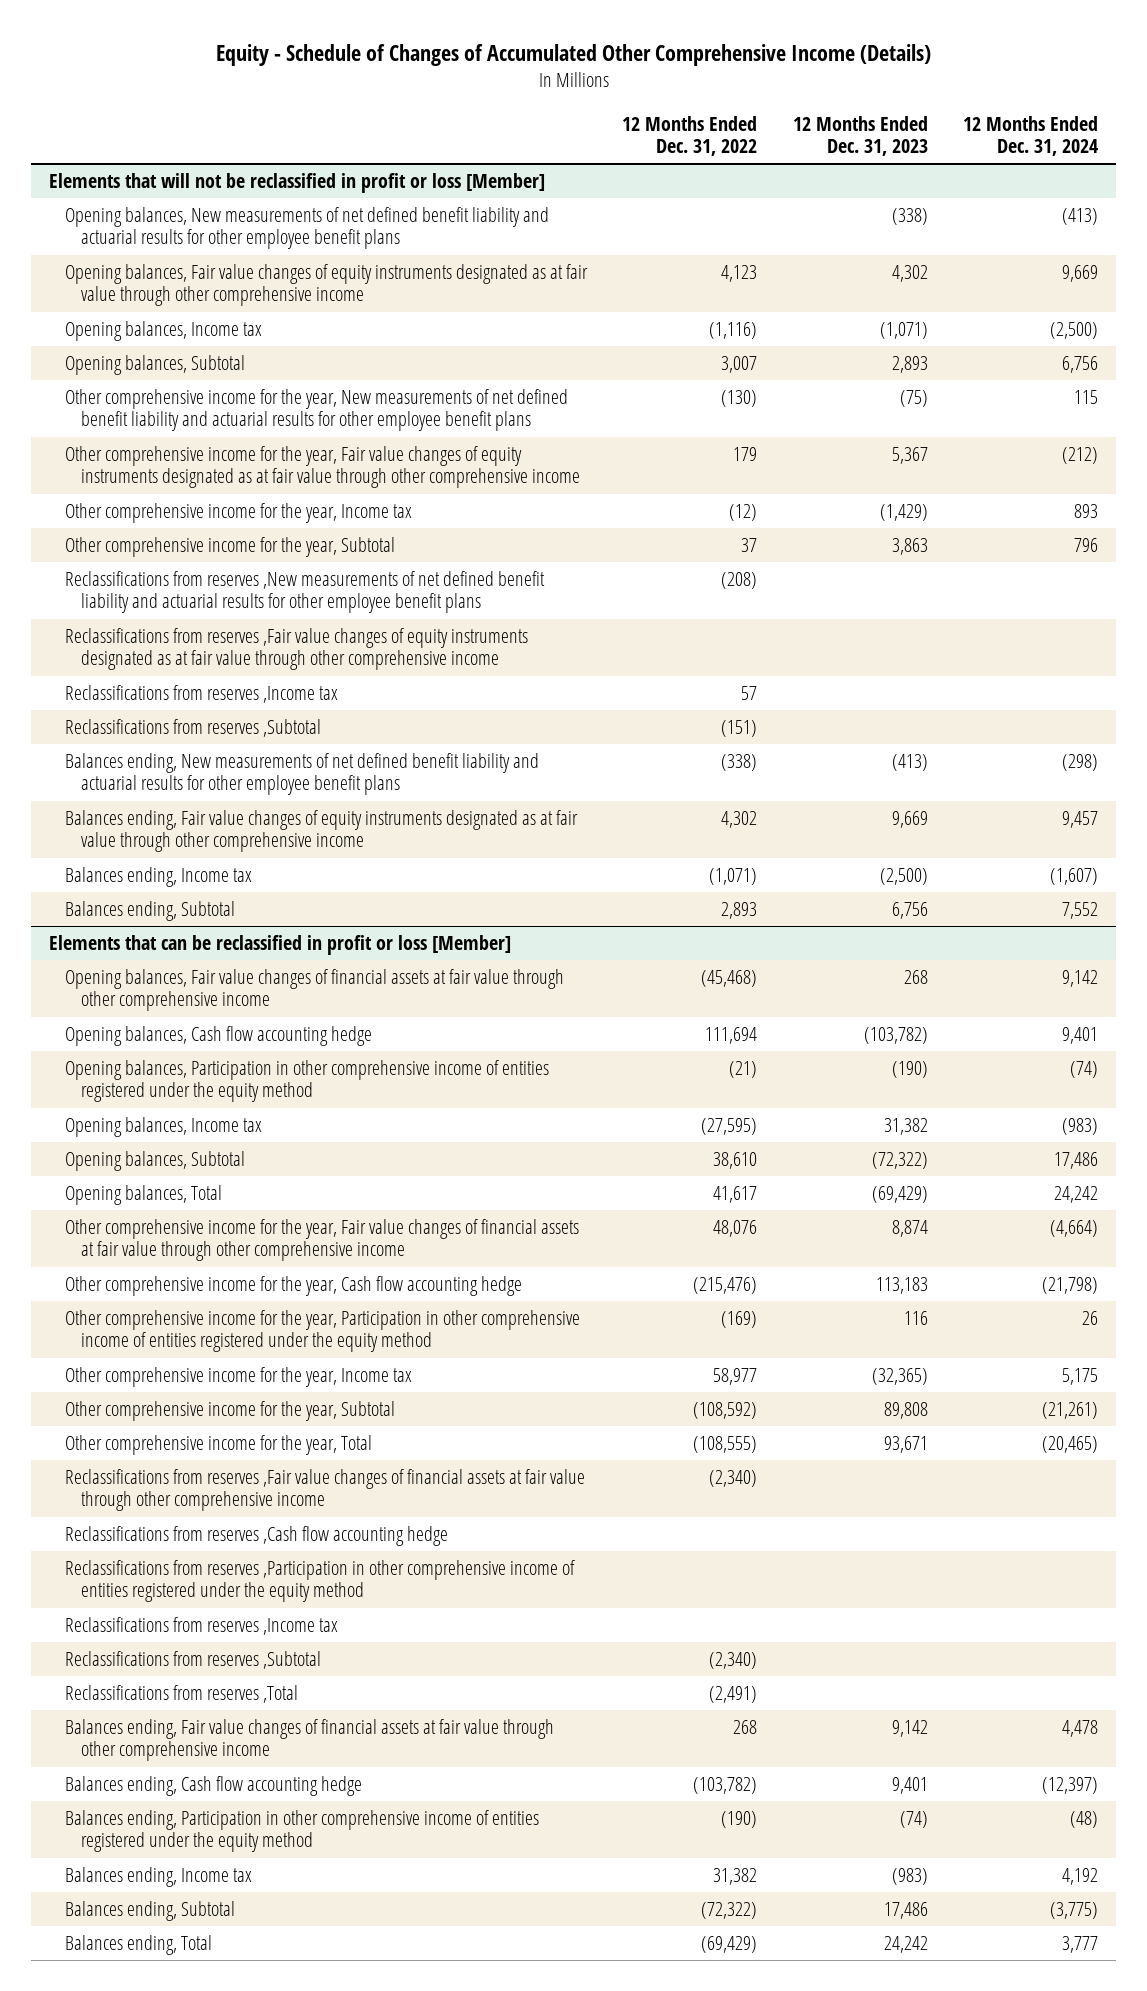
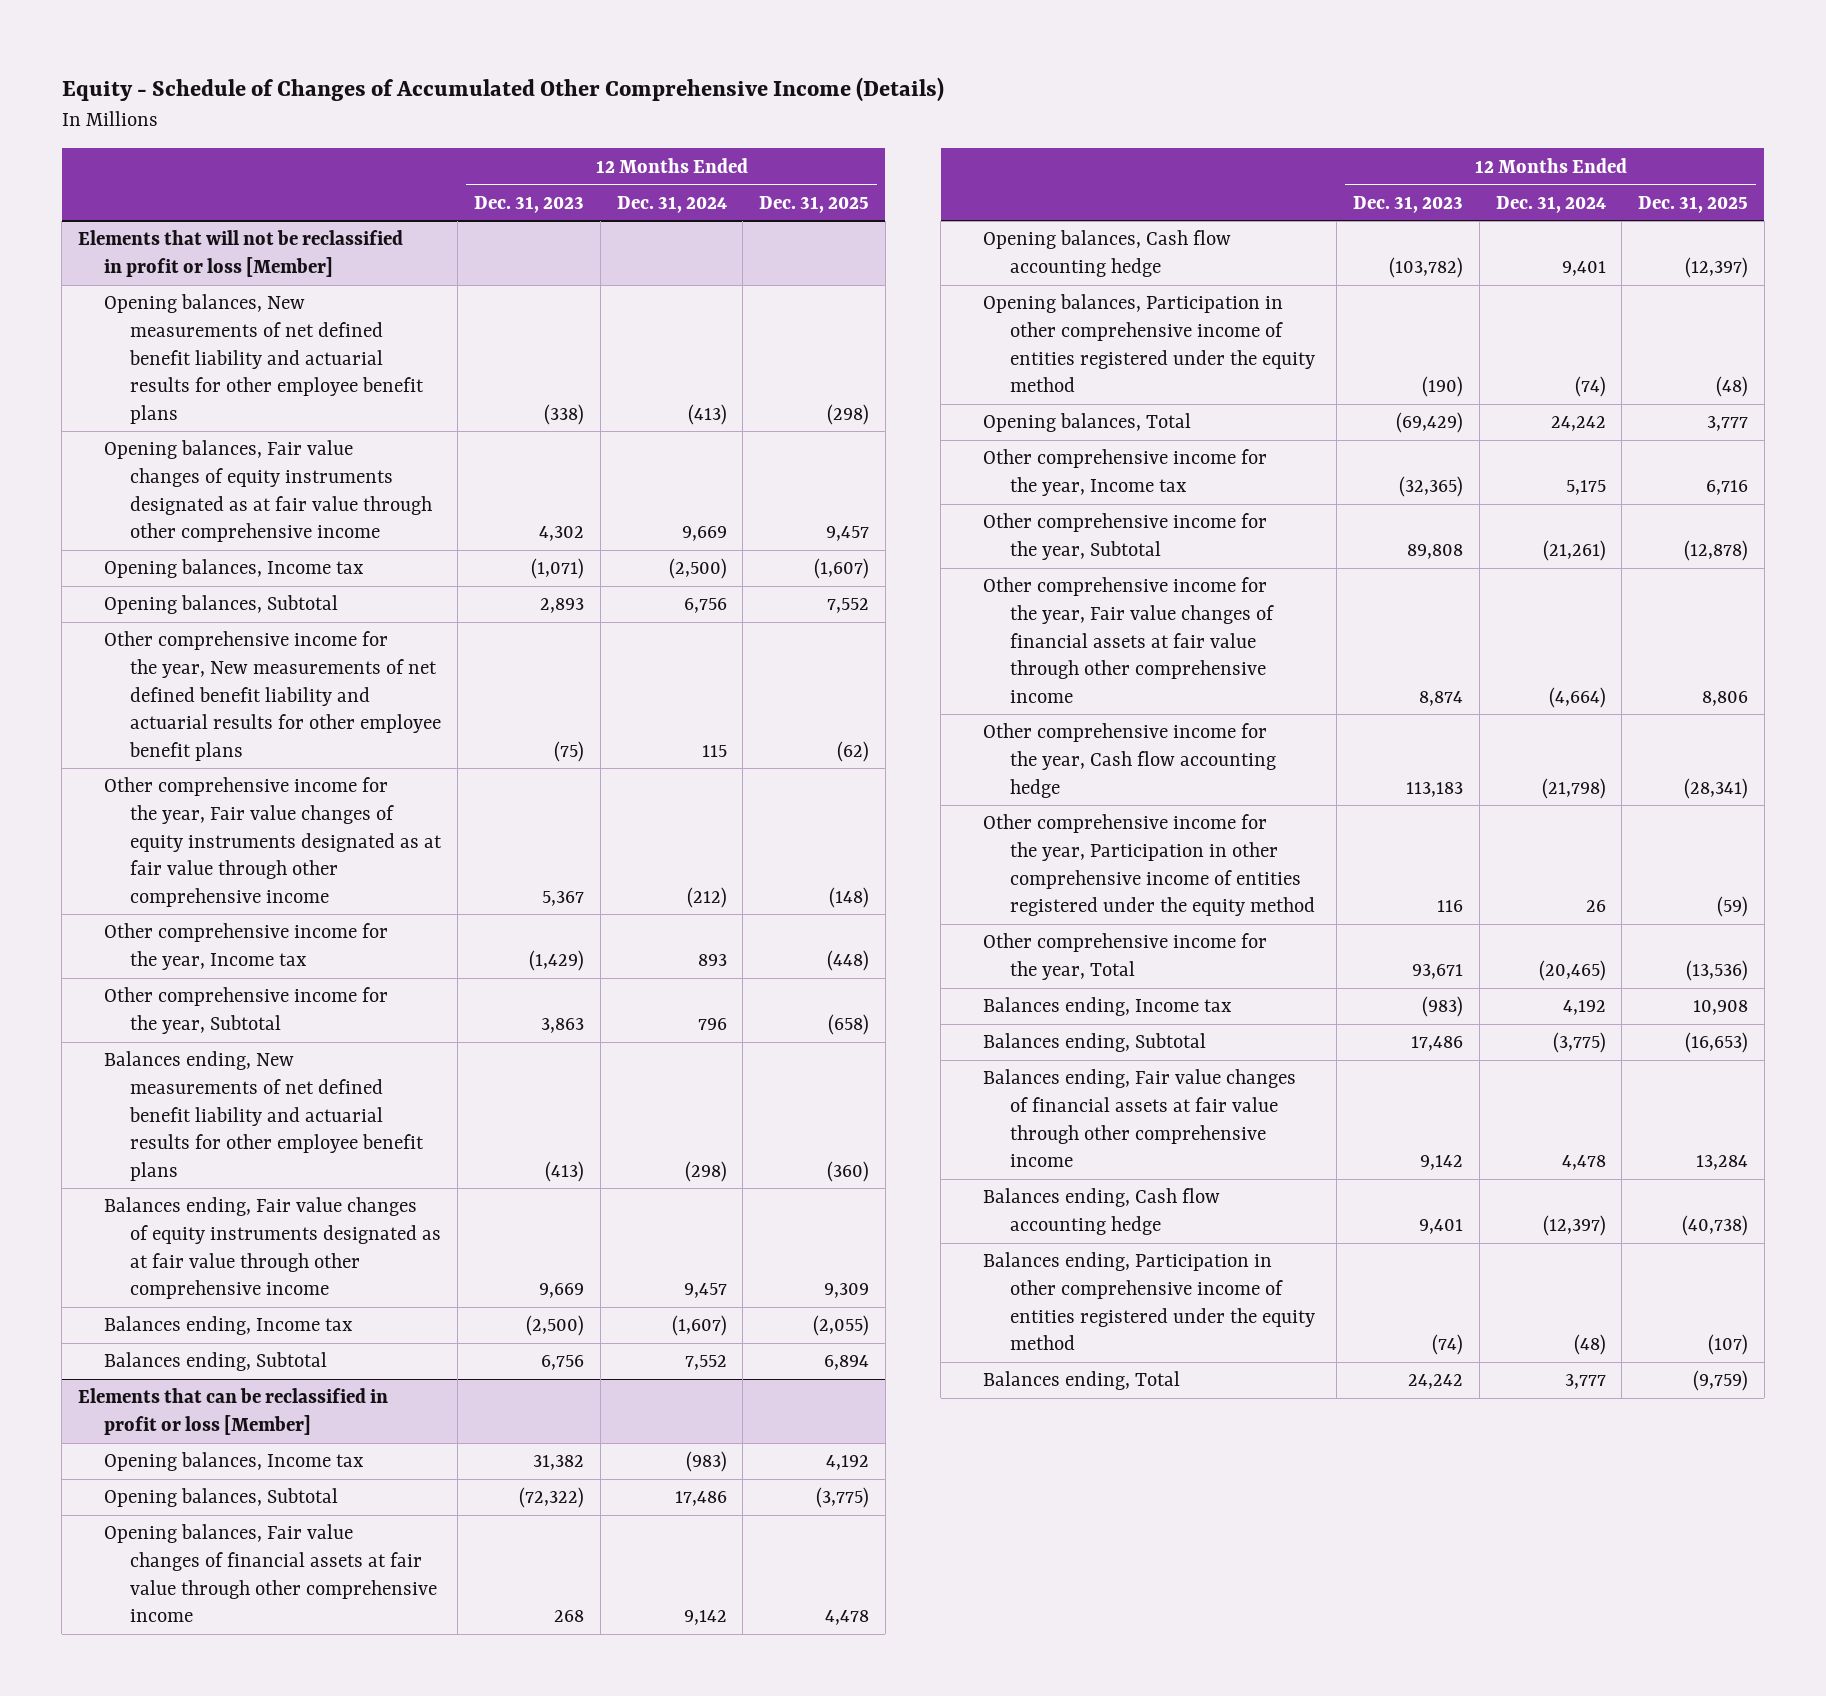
[622,115,758,156] 12 Months Ended Dec. 31, 2022 -> none
none -> [759,195,870,213] Dec. 31, 2025
[64,571,545,614] Reclassifications from reserves ,New measurements of net defined benefit liability and actuarial results for other employee benefit plans -> none
[64,628,528,671] Reclassifications from reserves ,Fair value changes of equity instruments designated as at fair value through other comprehensive income -> none
[64,685,338,704] Reclassifications from reserves ,Income tax -> none
[64,719,321,738] Reclassifications from reserves ,Subtotal -> none
[64,1117,262,1138] Opening balances, Income tax -> [104,1452,364,1472] Opening balances, Income tax
[64,1151,245,1172] Opening balances, Subtotal -> [104,1488,339,1508] Opening balances, Subtotal
[64,1367,412,1388] Other comprehensive income for the year, Income tax -> [983,449,1268,496] Other comprehensive income for the year, Income tax
[64,1401,395,1422] Other comprehensive income for the year, Subtotal -> [983,513,1268,560] Other comprehensive income for the year, Subtotal
[64,1469,585,1512] Reclassifications from reserves ,Fair value changes of financial assets at fair value through other comprehensive income -> none
[64,1526,448,1547] Reclassifications from reserves ,Cash flow accounting hedge -> none
[64,1560,575,1603] Reclassifications from reserves ,Participation in other comprehensive income of entities registered under the equity method -> none
[64,1617,338,1636] Reclassifications from reserves ,Income tax -> none
[64,1651,321,1670] Reclassifications from reserves ,Subtotal -> none
[64,1685,298,1704] Reclassifications from reserves ,Total -> none
[64,1867,252,1888] Balances ending, Income tax -> [983,997,1232,1017] Balances ending, Income tax
[64,1901,235,1922] Balances ending, Subtotal -> [983,1033,1207,1053] Balances ending, Subtotal

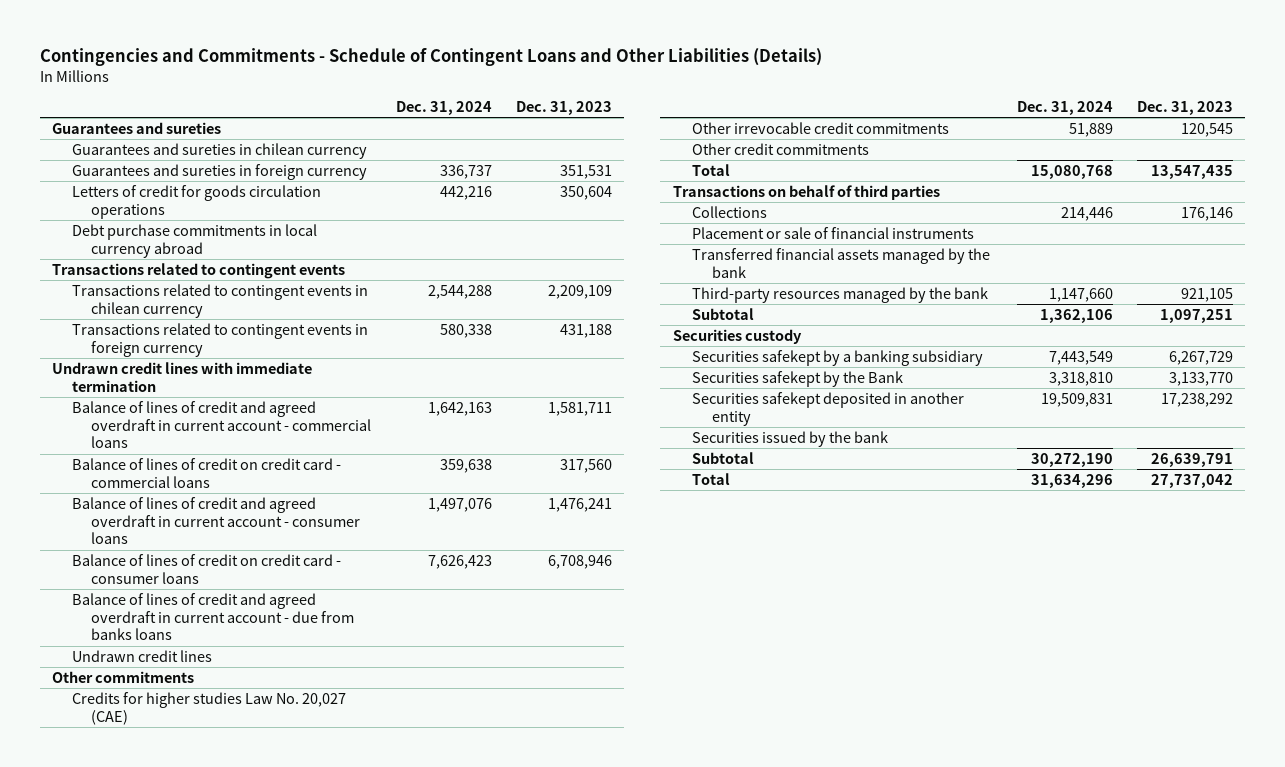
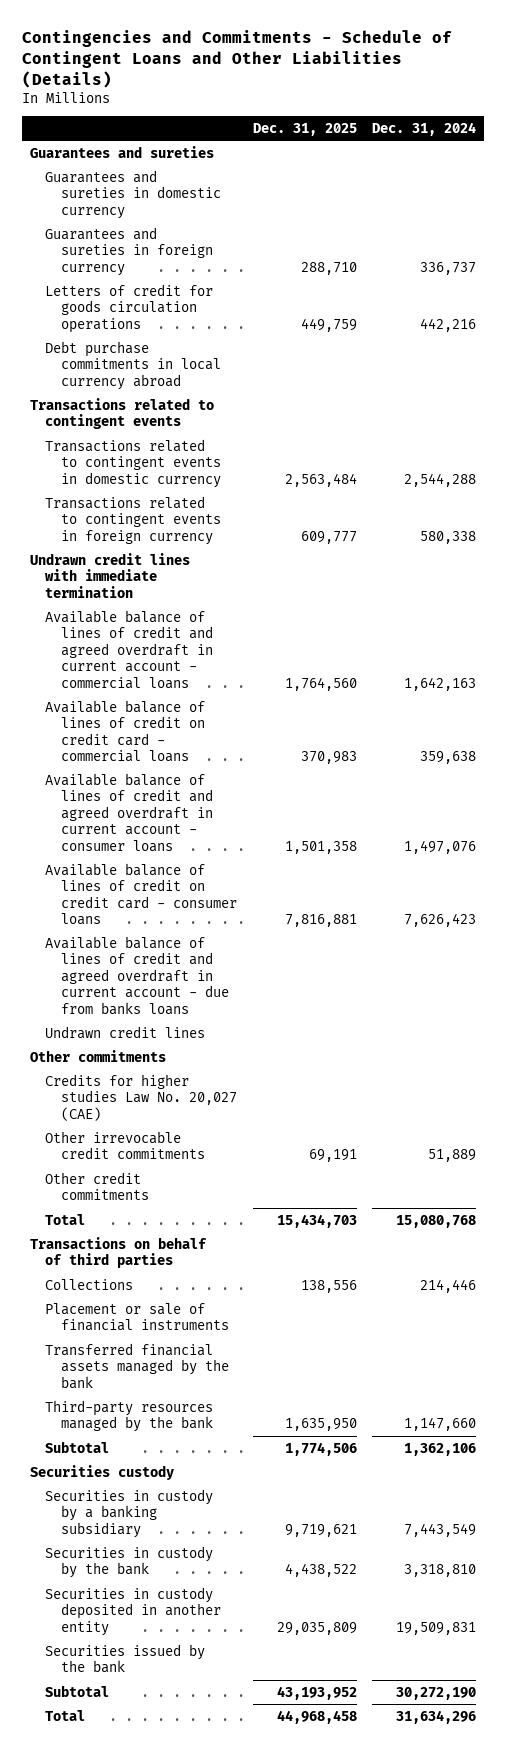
[516,101,613,116] Dec. 31, 2023 -> none
none -> [252,122,357,136] Dec. 31, 2025
[71,142,367,159] Guarantees and sureties in chilean currency -> [45,169,222,219] Guarantees and sureties in domestic currency
[71,283,368,318] Transactions related to contingent events in chilean currency -> [45,438,222,488] Transactions related to contingent events in domestic currency
[71,400,372,449] Balance of lines of credit and agreed overdraft in current account - commercial loans -> [45,609,214,689] Available balance of lines of credit and agreed overdraft in current account - commercial loans
[71,457,341,488] Balance of lines of credit on credit card - commercial loans -> [45,699,206,763] Available balance of lines of credit on credit card - commercial loans
[71,496,361,545] Balance of lines of credit and agreed overdraft in current account - consumer loans -> [45,772,214,852] Available balance of lines of credit and agreed overdraft in current account - consumer loans
[71,553,341,584] Balance of lines of credit on credit card - consumer loans -> [45,862,238,926] Available balance of lines of credit on credit card - consumer loans
[71,592,355,641] Balance of lines of credit and agreed overdraft in current account - due from banks loans -> [45,935,230,1015] Available balance of lines of credit and agreed overdraft in current account - due from banks loans
[692,349,984,366] Securities safekept by a banking subsidiary -> [45,1488,214,1538] Securities in custody by a banking subsidiary
[692,370,904,387] Securities safekept by the Bank -> [45,1545,214,1579] Securities in custody by the bank
[692,391,965,426] Securities safekept deposited in another entity -> [45,1586,222,1636] Securities in custody deposited in another entity

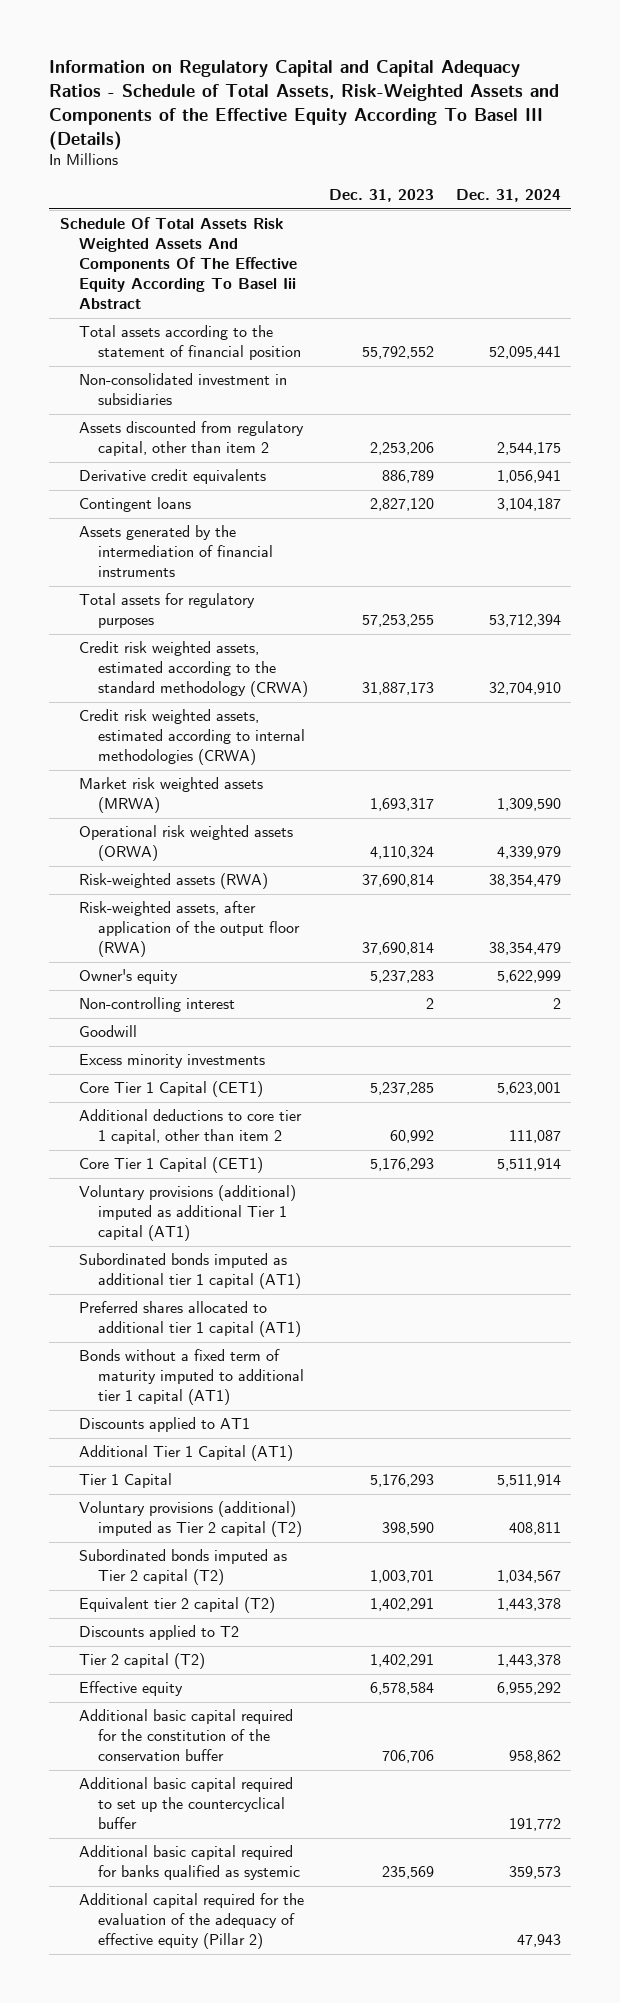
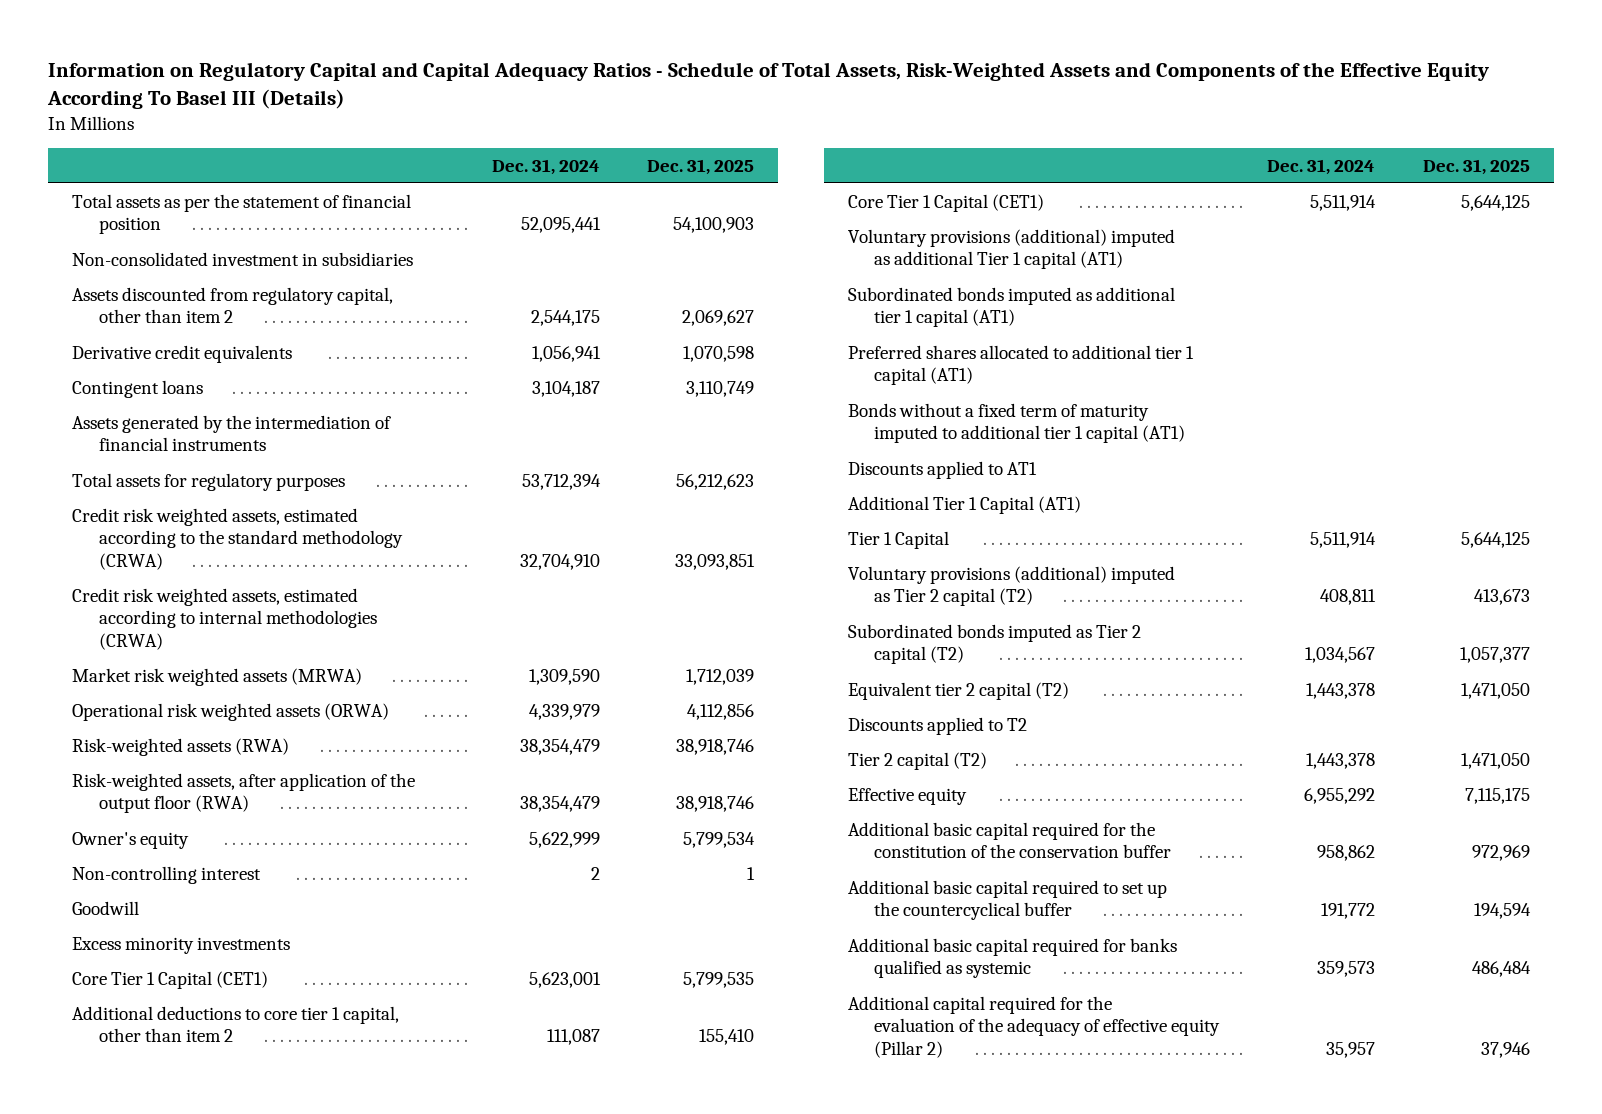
[329,189,435,203] Dec. 31, 2023 -> none
none -> [647,158,755,175] Dec. 31, 2025
[59,217,297,310] Schedule Of Total Assets Risk Weighted Assets And Components Of The Effective Equity According To Basel Iii Abstract -> none
[78,325,302,361] Total assets according to the statement of financial position -> [72,193,412,235] Total assets as per the statement of financial position
[516,1934,561,1948] 47,943 -> [1326,1041,1376,1058] 35,957

